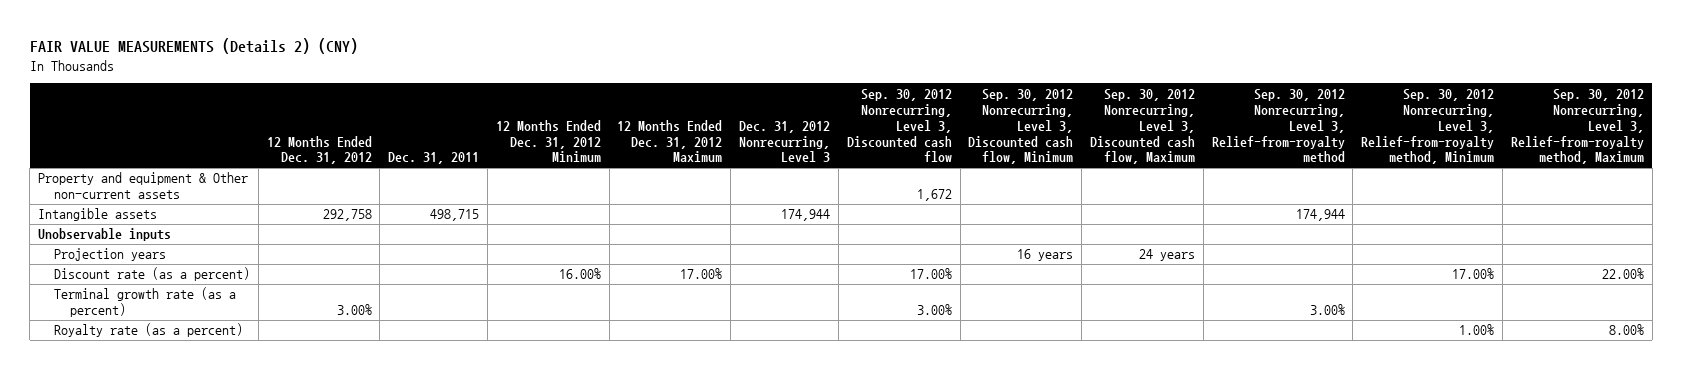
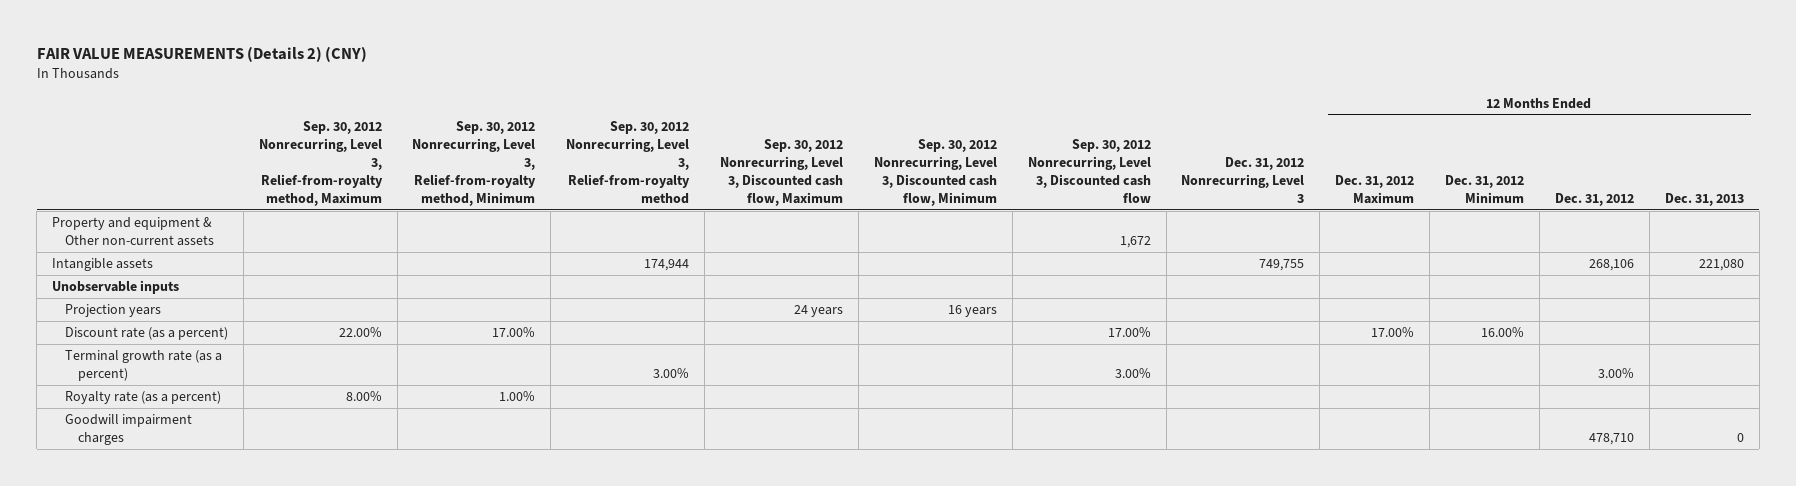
[388,152,480,165] Dec. 31, 2011 -> none
none -> [1664,193,1744,207] Dec. 31, 2013
[322,209,372,222] 292,758 -> [1588,259,1634,272] 268,106
[781,209,831,222] 174,944 -> [1259,259,1305,272] 749,755
none -> [64,414,192,446] Goodwill impairment charges

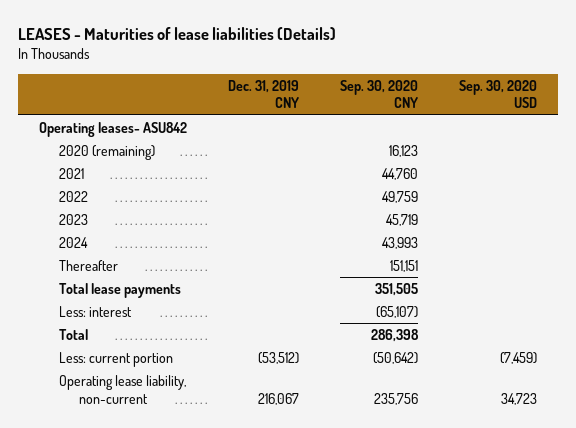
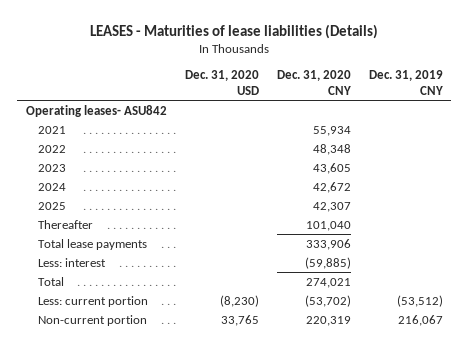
[340,79,419,109] Sep. 30, 2020 CNY -> none
[459,79,538,109] Sep. 30, 2020 USD -> none
none -> [184,69,259,95] Dec. 31, 2020 USD
none -> [276,69,351,95] Dec. 31, 2020 CNY
[59,144,156,160] 2020 (remaining) -> none
none -> [37,201,66,210] 2025
[59,374,187,404] Operating lease liability, non-current -> [37,314,147,326] Non-current portion

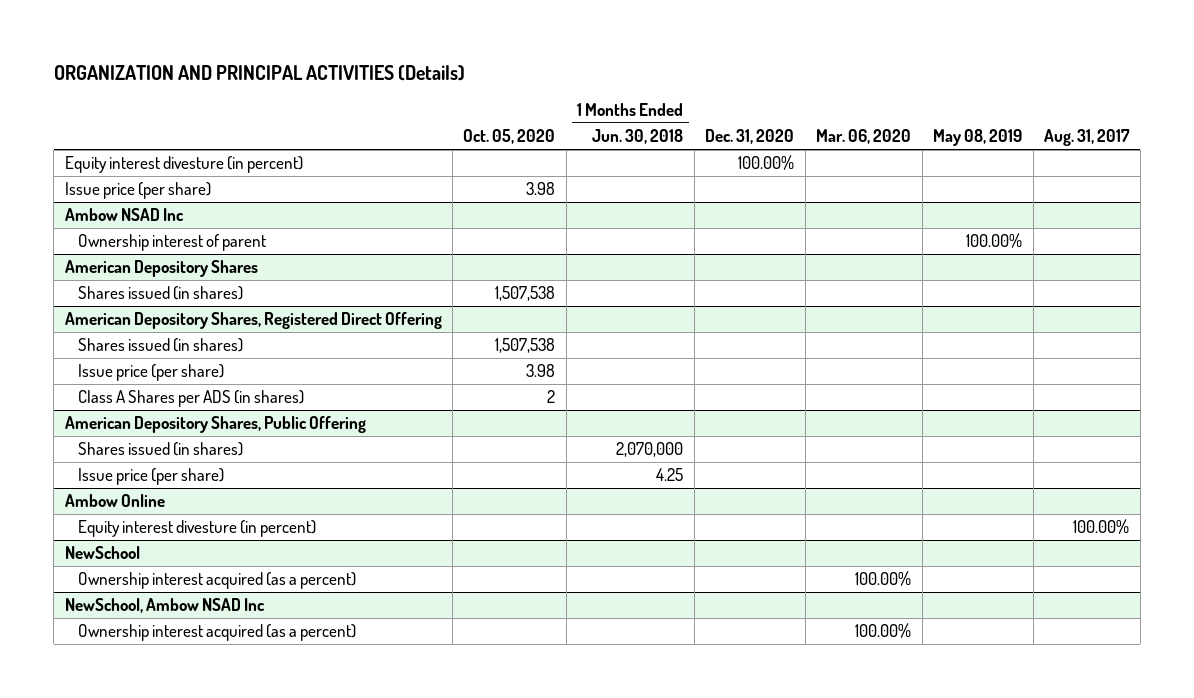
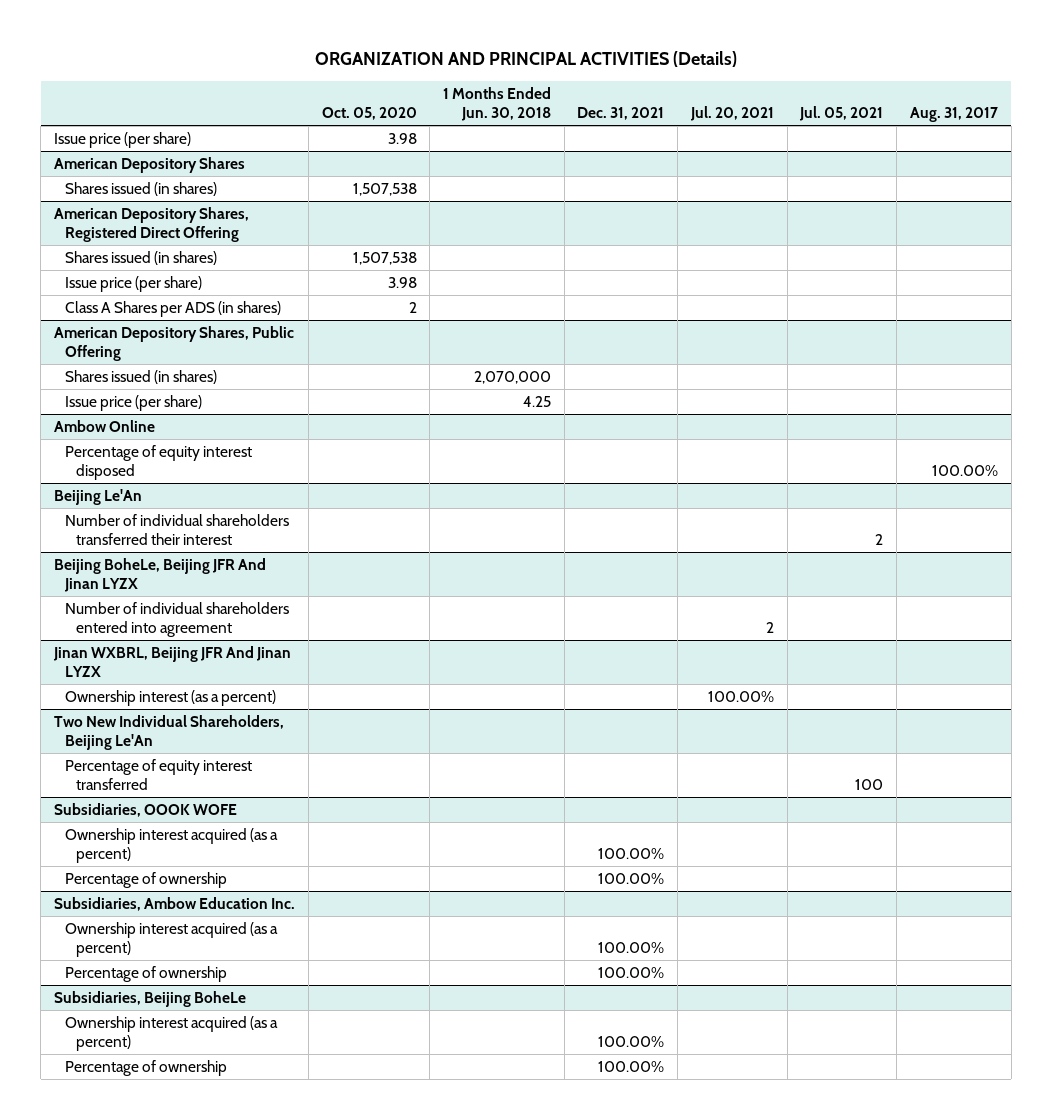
[705,129,795,145] Dec. 31, 2020 -> none
[816,129,912,145] Mar. 06, 2020 -> none
[933,129,1023,147] May 08, 2019 -> none
none -> [577,107,665,121] Dec. 31, 2021
none -> [689,106,774,122] Jul. 20, 2021
none -> [799,106,884,122] Jul. 05, 2021
[64,156,303,174] Equity interest divesture (in percent) -> none
[64,208,184,222] Ambow NSAD Inc -> none
[77,234,266,252] Ownership interest of parent -> none
[64,546,140,560] NewSchool -> none
[77,572,356,590] Ownership interest acquired (as a percent) -> none
[64,598,265,614] NewSchool, Ambow NSAD Inc -> none
[77,624,356,642] Ownership interest acquired (as a percent) -> none
[77,520,316,538] Equity interest divesture (in percent) -> [65,444,253,481] Percentage of equity interest disposed
none -> [54,488,143,505] Beijing Le'An
none -> [65,513,290,546] Number of individual shareholders transferred their interest
none -> [54,557,267,593] Beijing BoheLe, Beijing JFR And Jinan LYZX
none -> [65,601,290,638] Number of individual shareholders entered into agreement
none -> [53,645,292,678] Jinan WXBRL, Beijing JFR And Jinan LYZX
none -> [65,689,277,706] Ownership interest (as a percent)
none -> [54,714,285,751] Two New Individual Shareholders, Beijing Le'An
none -> [65,758,253,791] Percentage of equity interest transferred
none -> [54,802,238,817] Subsidiaries, OOOK WOFE
none -> [65,827,279,864] Ownership interest acquired (as a percent)
none -> [65,871,228,888] Percentage of ownership
none -> [54,896,296,911] Subsidiaries, Ambow Education Inc.
none -> [65,921,279,958] Ownership interest acquired (as a percent)
none -> [65,965,228,982] Percentage of ownership
none -> [54,990,247,1007] Subsidiaries, Beijing BoheLe
none -> [65,1015,279,1052] Ownership interest acquired (as a percent)
none -> [65,1059,228,1076] Percentage of ownership

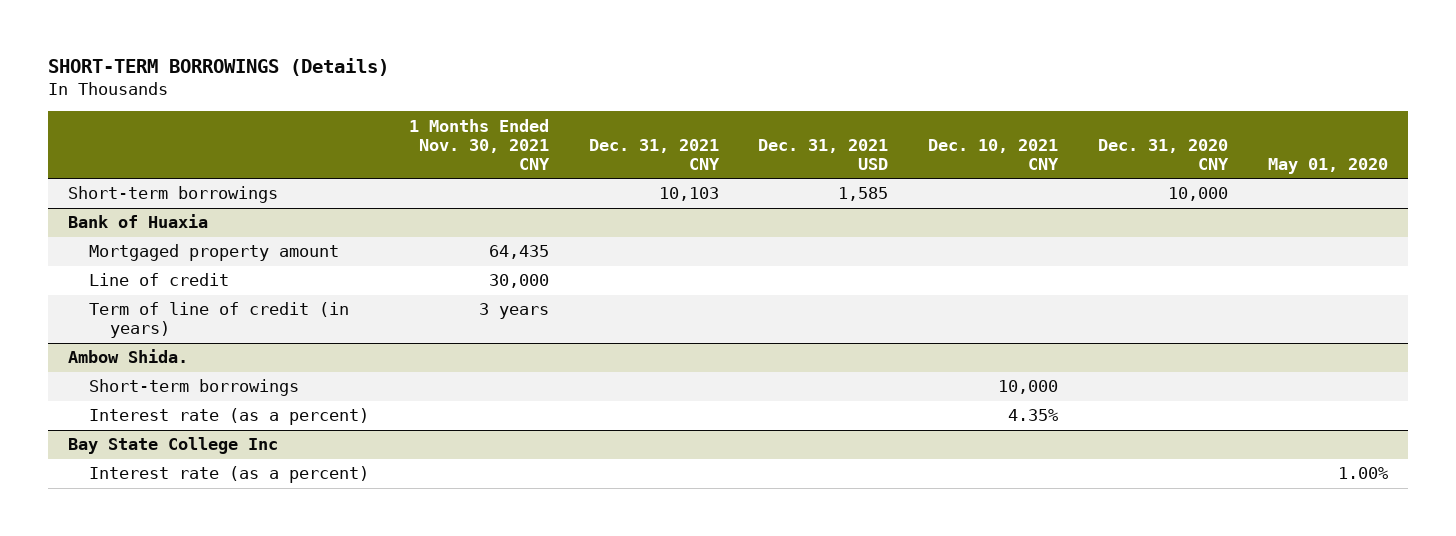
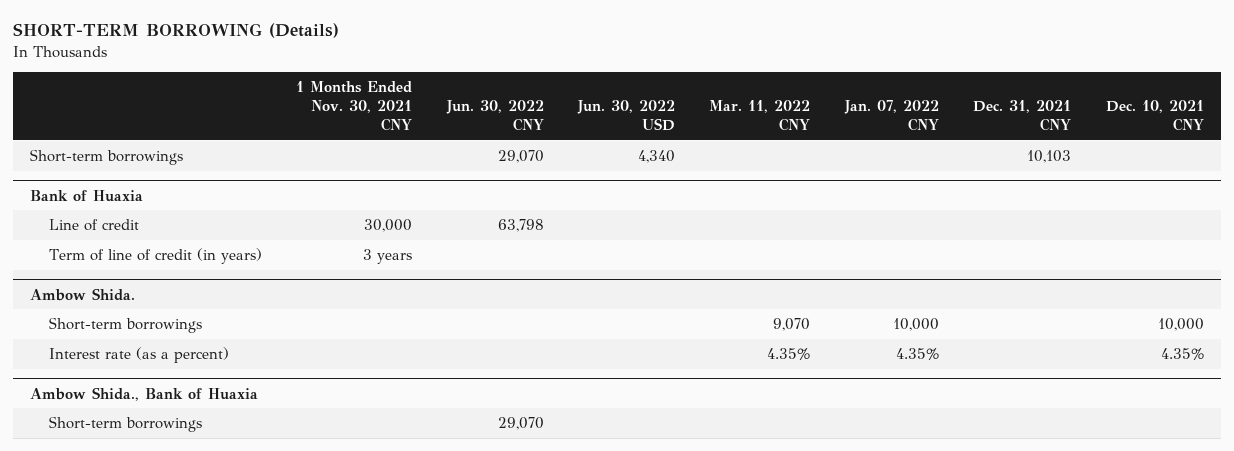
[47,58,389,77] SHORT-TERM BORROWINGS (Details) -> [12,23,339,39] SHORT-TERM BORROWING (Details)
[758,138,889,170] Dec. 31, 2021 USD -> none
[1098,138,1230,170] Dec. 31, 2020 CNY -> none
[1268,157,1389,174] May 01, 2020 -> none
none -> [445,100,544,132] Jun. 30, 2022 CNY
none -> [576,100,675,132] Jun. 30, 2022 USD
none -> [709,100,811,132] Mar. 11, 2022 CNY
none -> [843,100,939,132] Jan. 07, 2022 CNY
[88,244,339,262] Mortgaged property amount -> none
[67,437,278,455] Bay State College Inc -> none
[88,466,369,484] Interest rate (as a percent) -> none
none -> [29,386,258,401] Ambow Shida., Bank of Huaxia
none -> [48,416,202,433] Short-term borrowings

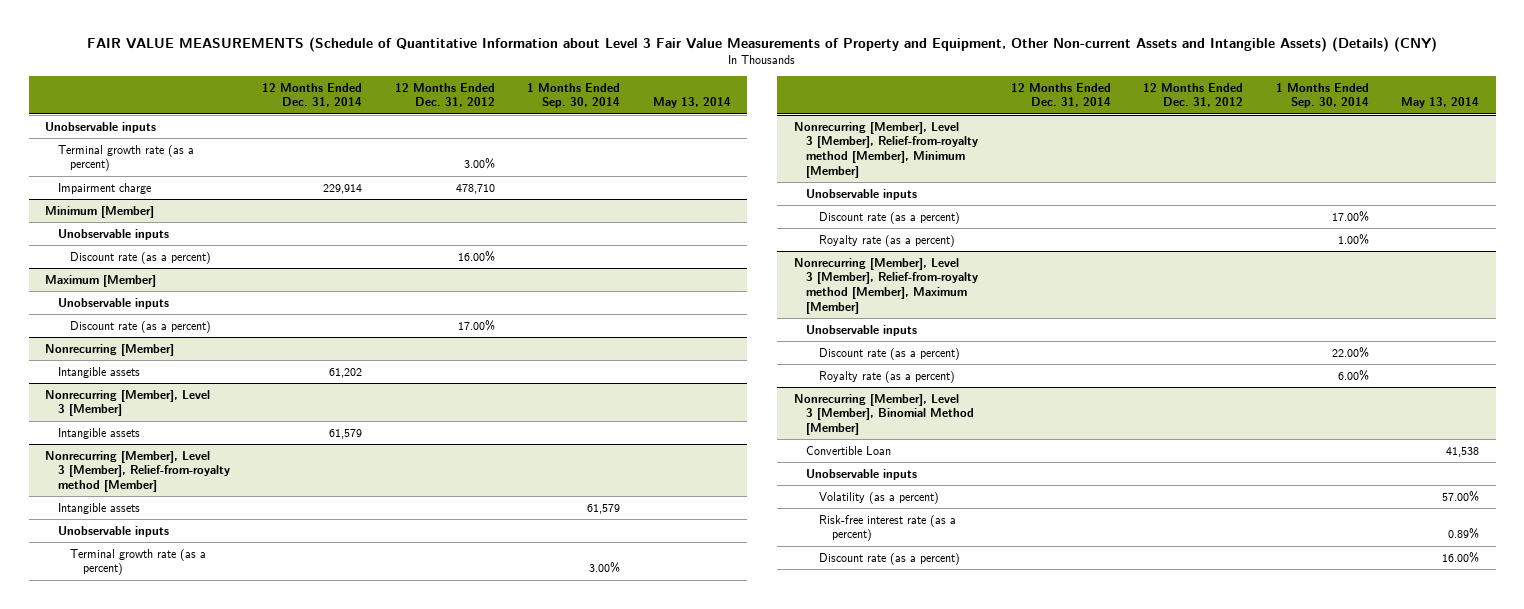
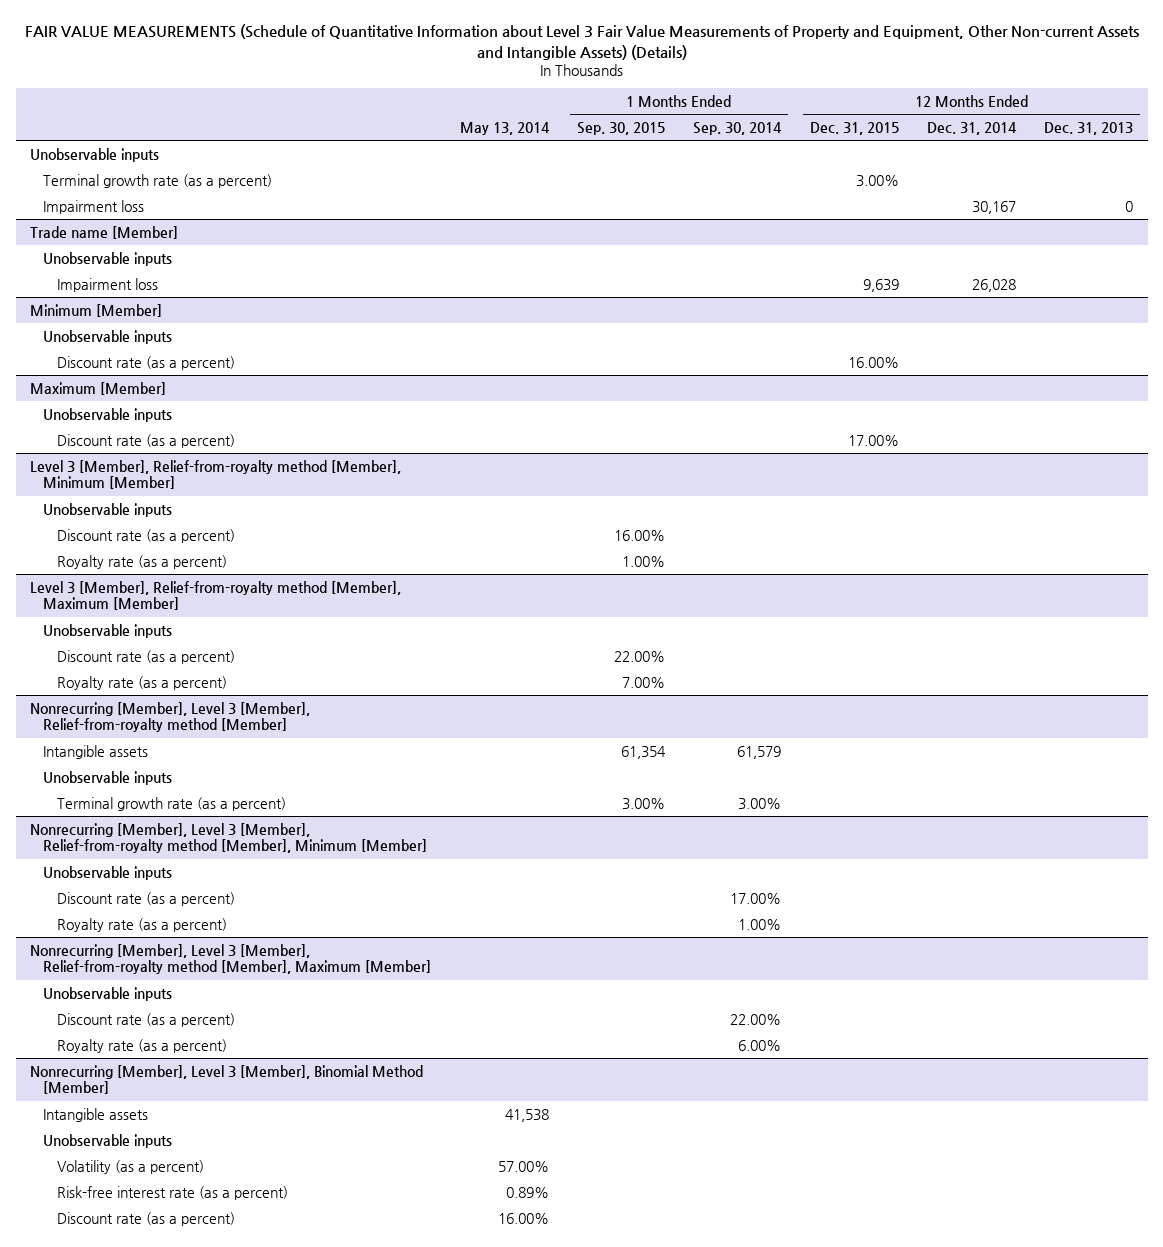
[87,36,1438,52] FAIR VALUE MEASUREMENTS (Schedule of Quantitative Information about Level 3 Fair Value Measurements of Property and Equipment, Other Non-current Assets and Intangible Assets) (Details) (CNY) -> [24,24,1139,60] FAIR VALUE MEASUREMENTS (Schedule of Quantitative Information about Level 3 Fair Value Measurements of Property and Equipment, Other Non-current Assets and Intangible Assets) (Details)
[394,82,495,108] 12 Months Ended Dec. 31, 2012 -> none
none -> [576,121,665,135] Sep. 30, 2015
none -> [809,121,899,135] Dec. 31, 2015
none -> [1044,121,1134,135] Dec. 31, 2013
[57,182,151,194] Impairment charge -> none
none -> [43,199,145,214] Impairment loss
none -> [29,225,178,239] Trade name [Member]
none -> [43,251,173,266] Unobservable inputs
none -> [56,277,158,292] Impairment loss
[44,343,174,356] Nonrecurring [Member] -> none
[57,366,140,378] Intangible assets -> none
[44,389,210,417] Nonrecurring [Member], Level 3 [Member] -> none
[57,427,140,439] Intangible assets -> none
none -> [29,459,401,490] Level 3 [Member], Relief-from-royalty method [Member], Minimum [Member]
none -> [43,502,173,517] Unobservable inputs
none -> [56,528,235,543] Discount rate (as a percent)
none -> [56,554,227,569] Royalty rate (as a percent)
none -> [29,580,401,611] Level 3 [Member], Relief-from-royalty method [Member], Maximum [Member]
none -> [43,623,173,638] Unobservable inputs
none -> [56,649,235,664] Discount rate (as a percent)
none -> [56,675,227,690] Royalty rate (as a percent)
[806,445,892,455] Convertible Loan -> [43,1107,149,1122] Intangible assets

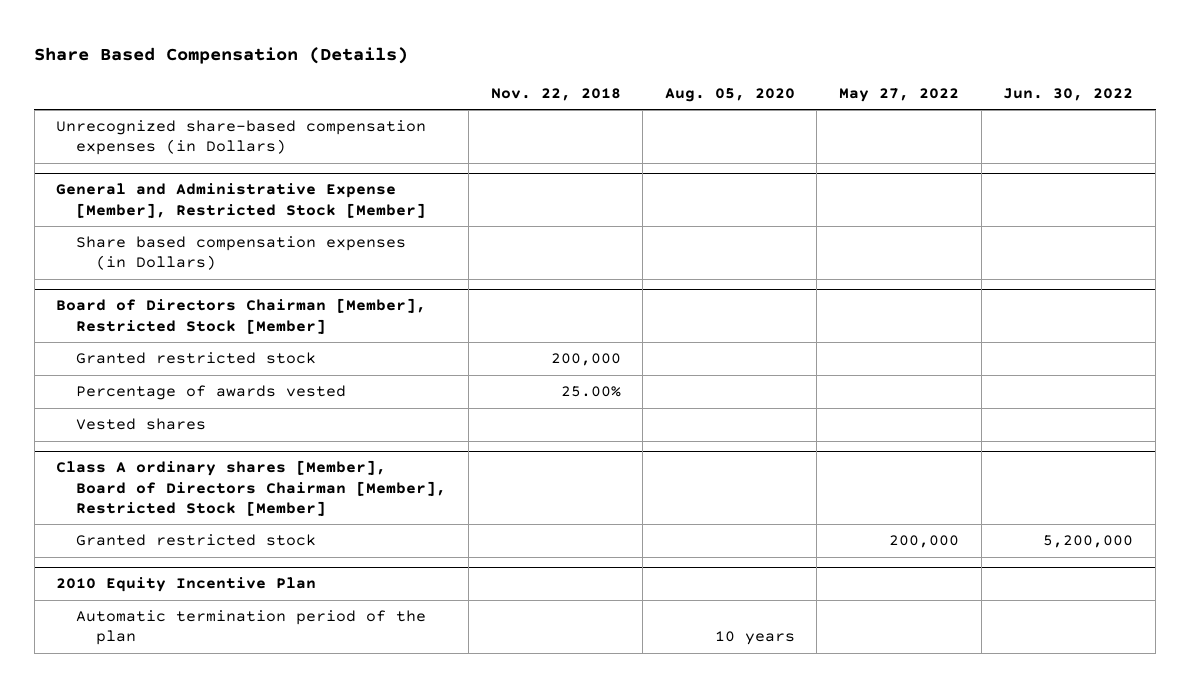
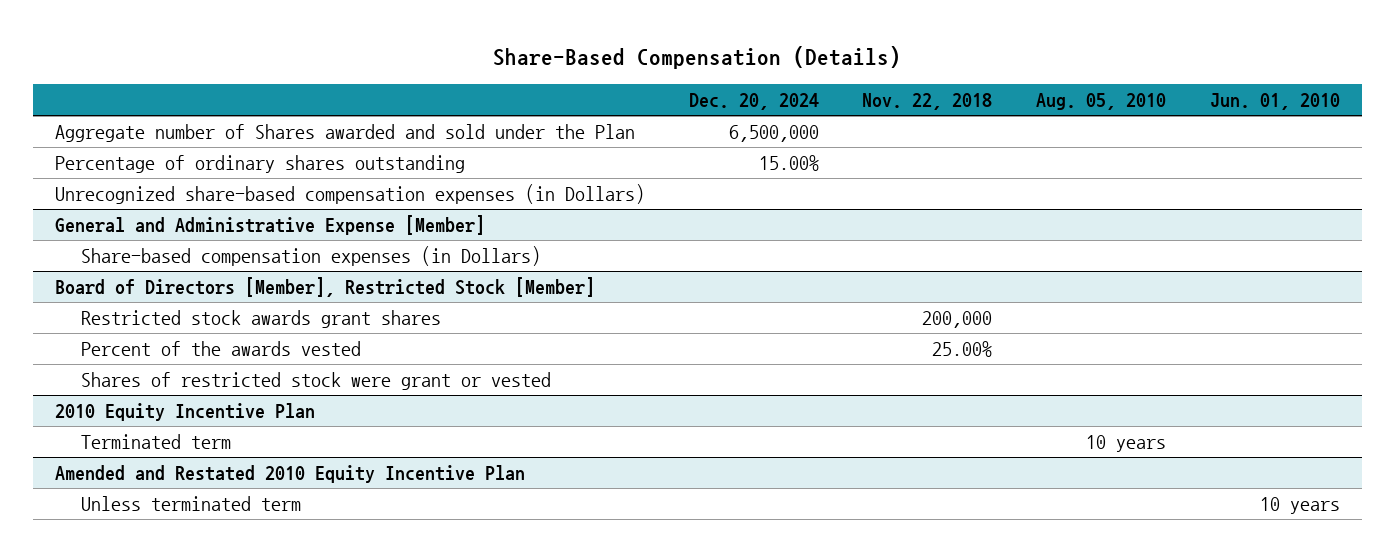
[34,46,409,64] Share Based Compensation (Details) -> [493,46,902,70] Share-Based Compensation (Details)
[664,87,795,102] Aug. 05, 2020 -> none
[839,87,960,102] May 27, 2022 -> none
[1003,87,1134,101] Jun. 30, 2022 -> none
none -> [688,93,819,111] Dec. 20, 2024
none -> [1036,93,1167,111] Aug. 05, 2010
none -> [1209,93,1340,111] Jun. 01, 2010
none -> [54,123,635,142] Aggregate number of Shares awarded and sold under the Plan
none -> [54,154,465,173] Percentage of ordinary shares outstanding
[56,460,447,516] Class A ordinary shares [Member], Board of Directors Chairman [Member], Restricted Stock [Member] -> none
[76,534,317,547] Granted restricted stock -> none
[56,183,427,218] General and Administrative Expense [Member], Restricted Stock [Member] -> [54,214,485,235] General and Administrative Expense [Member]
[76,236,407,271] Share based compensation expenses (in Dollars) -> [81,245,542,266] Share-based compensation expenses (in Dollars)
[56,298,427,334] Board of Directors Chairman [Member], Restricted Stock [Member] -> [54,276,595,297] Board of Directors [Member], Restricted Stock [Member]
[76,352,317,365] Granted restricted stock -> [81,309,442,328] Restricted stock awards grant shares
[76,385,347,401] Percentage of awards vested -> [81,340,362,356] Percent of the awards vested
[76,418,207,431] Vested shares -> [81,371,552,390] Shares of restricted stock were grant or vested
[76,610,427,646] Automatic termination period of the plan -> [81,433,232,449] Terminated term
none -> [54,464,525,483] Amended and Restated 2010 Equity Incentive Plan
none -> [81,495,302,511] Unless terminated term

